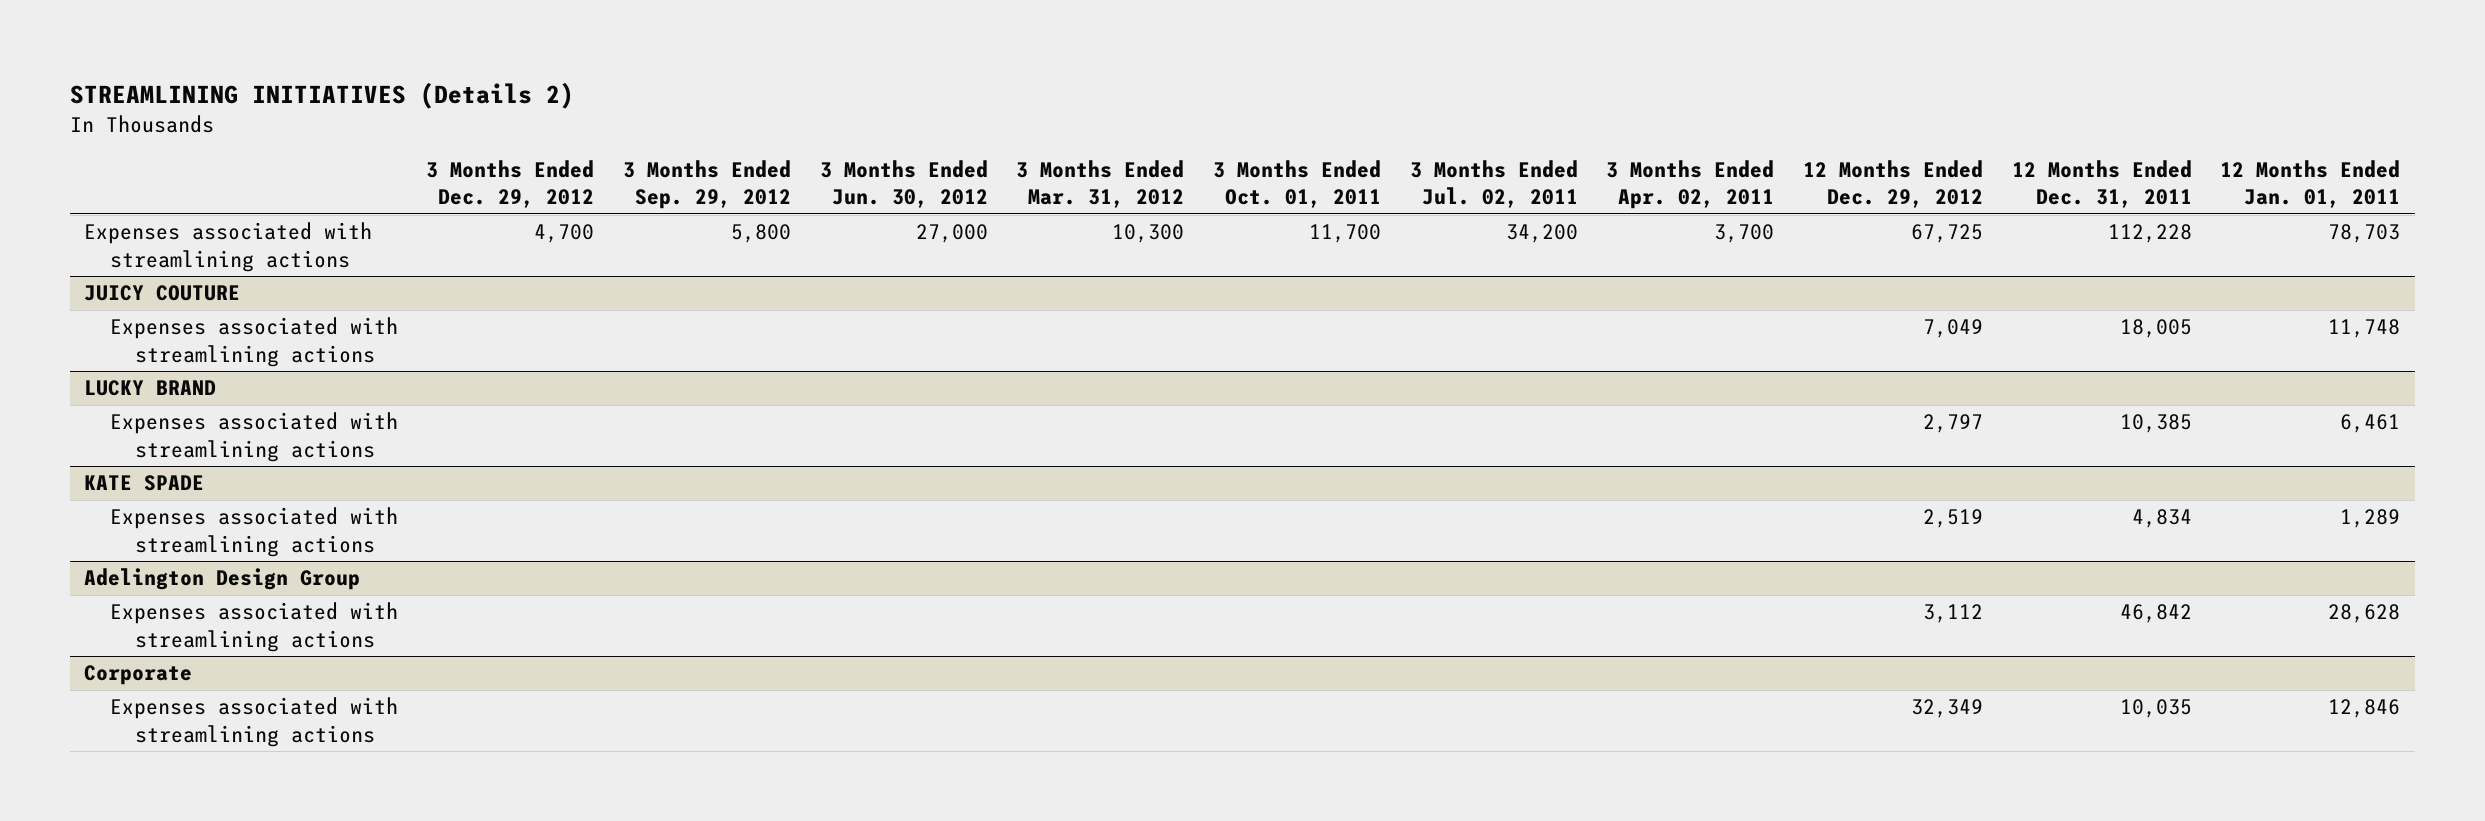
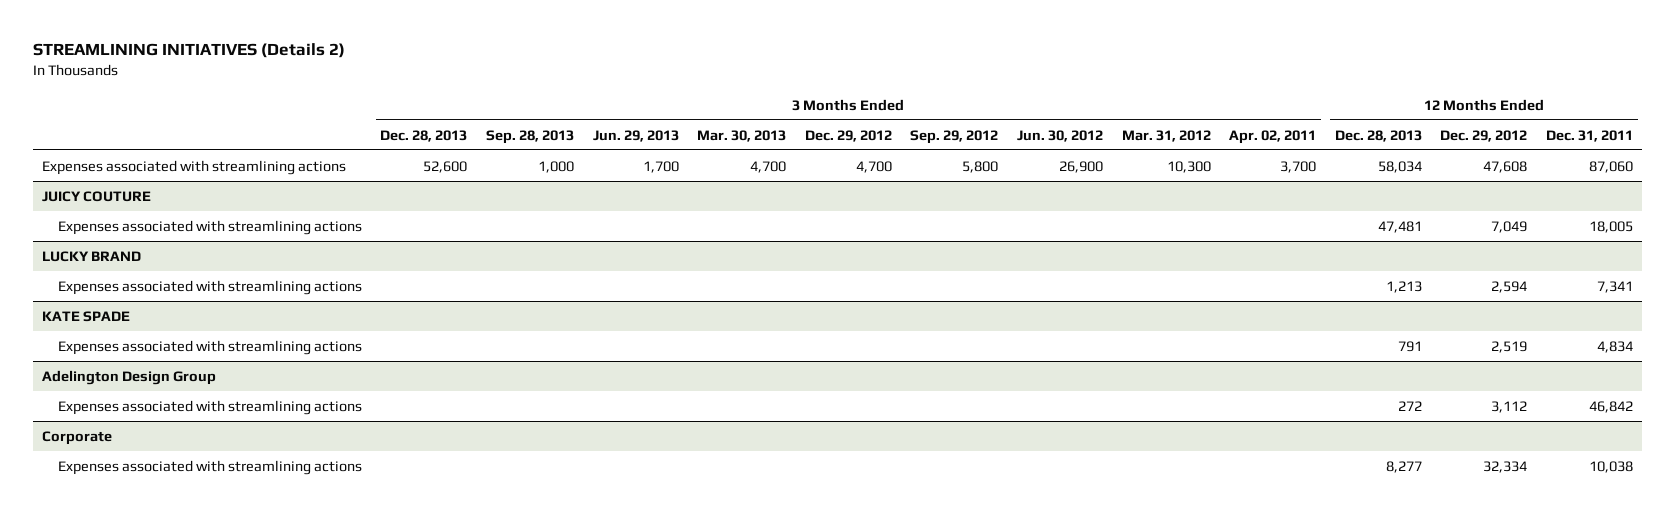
[1212,160,1381,209] 3 Months Ended Oct. 01, 2011 -> none
[1409,160,1578,209] 3 Months Ended Jul. 02, 2011 -> none
[2220,160,2401,209] 12 Months Ended Jan. 01, 2011 -> none
none -> [380,129,468,142] Dec. 28, 2013
none -> [485,129,574,144] Sep. 28, 2013
none -> [592,129,679,142] Jun. 29, 2013
none -> [697,129,787,142] Mar. 30, 2013
none -> [1334,129,1422,142] Dec. 28, 2013
[915,224,988,244] 27,000 -> [1058,160,1103,173] 26,900
[1910,224,1983,244] 67,725 -> [1483,160,1528,173] 47,608
[2107,224,2192,244] 112,228 -> [1589,160,1634,173] 87,060
[1922,414,1983,434] 2,797 -> [1491,280,1528,293] 2,594
[2119,414,2192,434] 10,385 -> [1597,280,1634,293] 7,341
[1910,699,1983,719] 32,349 -> [1483,460,1528,473] 32,334
[2119,699,2192,719] 10,035 -> [1589,460,1634,473] 10,038

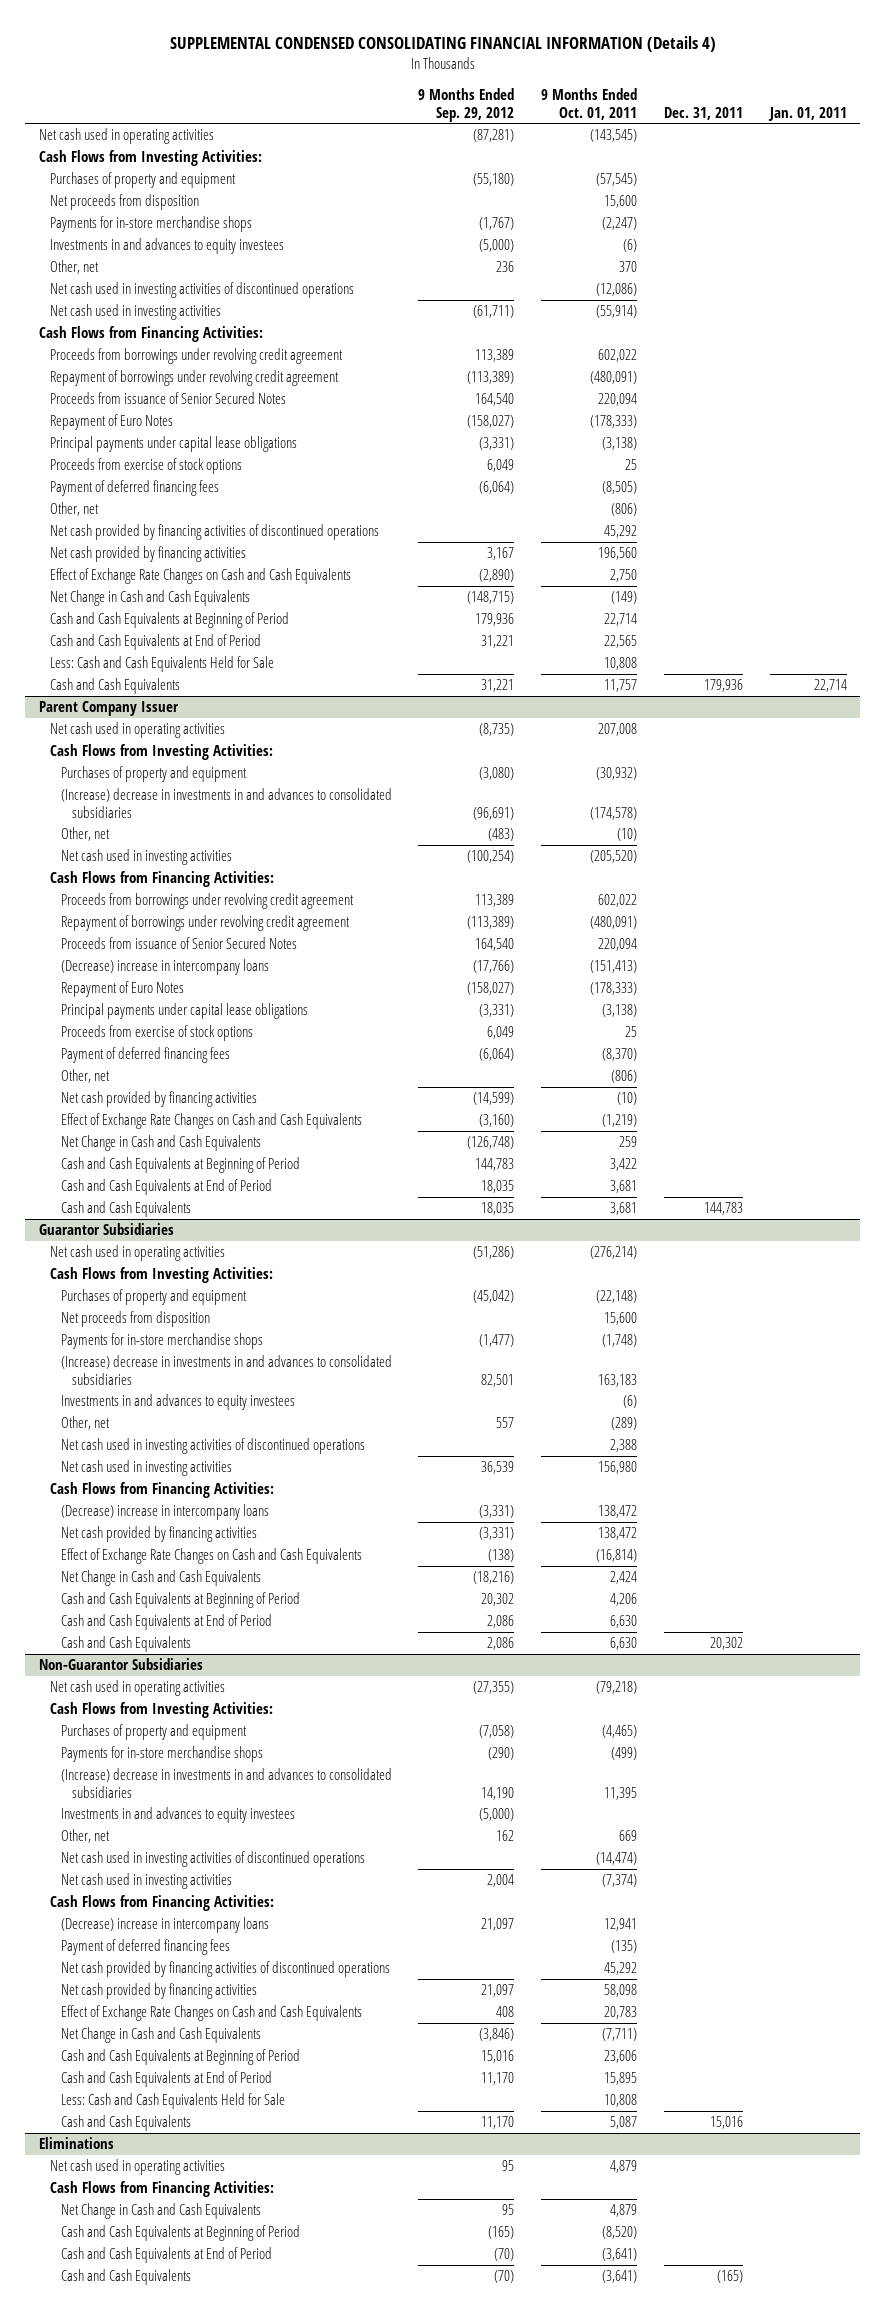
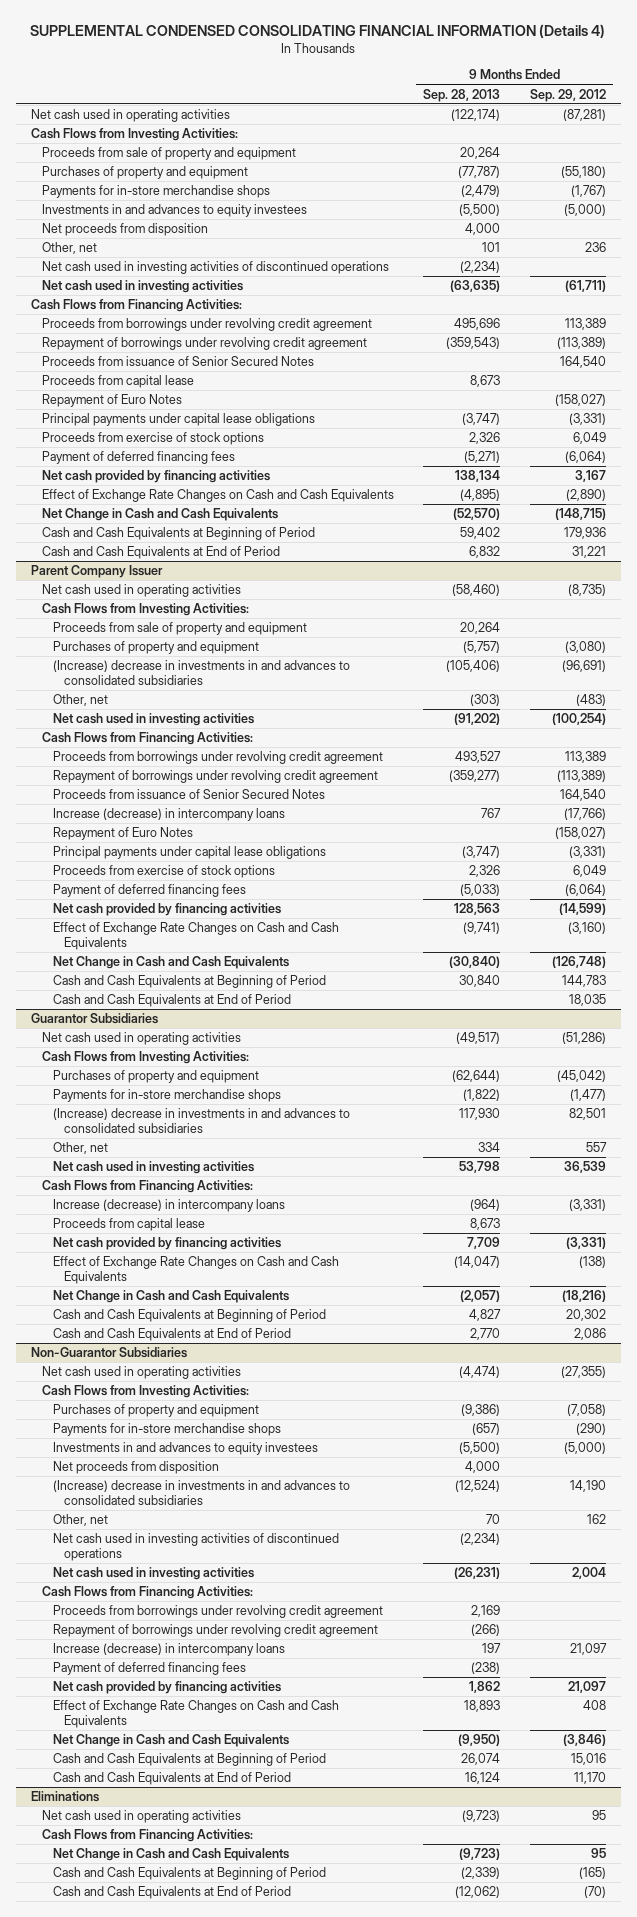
[541,87,638,120] 9 Months Ended Oct. 01, 2011 -> none
[663,106,743,120] Dec. 31, 2011 -> none
[767,106,847,121] Jan. 01, 2011 -> none
none -> [423,88,501,102] Sep. 28, 2013
none -> [41,147,296,161] Proceeds from sale of property and equipment
[49,194,199,211] Net proceeds from disposition -> [41,223,208,237] Net proceeds from disposition
none -> [41,375,194,389] Proceeds from capital lease
[49,502,99,517] Other, net -> none
[49,524,379,541] Net cash provided by financing activities of discontinued operations -> none
[49,656,274,673] Less: Cash and Cash Equivalents Held for Sale -> none
[49,678,180,695] Cash and Cash Equivalents -> none
none -> [52,622,307,636] Proceeds from sale of property and equipment
[60,959,269,976] (Decrease) increase in intercompany loans -> [52,808,285,822] Increase (decrease) in intercompany loans
[60,1069,110,1084] Other, net -> none
[60,1201,191,1218] Cash and Cash Equivalents -> none
[60,1311,210,1328] Net proceeds from disposition -> none
[60,1394,295,1411] Investments in and advances to equity investees -> none
[60,1438,365,1455] Net cash used in investing activities of discontinued operations -> none
[60,1504,269,1521] (Decrease) increase in intercompany loans -> [52,1199,285,1213] Increase (decrease) in intercompany loans
none -> [52,1218,205,1232] Proceeds from capital lease
[60,1636,191,1653] Cash and Cash Equivalents -> none
none -> [52,1461,219,1475] Net proceeds from disposition
[60,1768,392,1798] (Increase) decrease in investments in and advances to consolidated subsidiaries -> [52,1480,350,1505] (Increase) decrease in investments in and advances to consolidated subsidiaries
none -> [52,1605,383,1619] Proceeds from borrowings under revolving credit agreement
none -> [52,1624,378,1638] Repayment of borrowings under revolving credit agreement
[60,1917,269,1934] (Decrease) increase in intercompany loans -> [52,1643,285,1657] Increase (decrease) in intercompany loans
[60,1961,390,1978] Net cash provided by financing activities of discontinued operations -> none
[60,2093,285,2110] Less: Cash and Cash Equivalents Held for Sale -> none
[60,2115,191,2132] Cash and Cash Equivalents -> none
[60,2269,191,2286] Cash and Cash Equivalents -> none

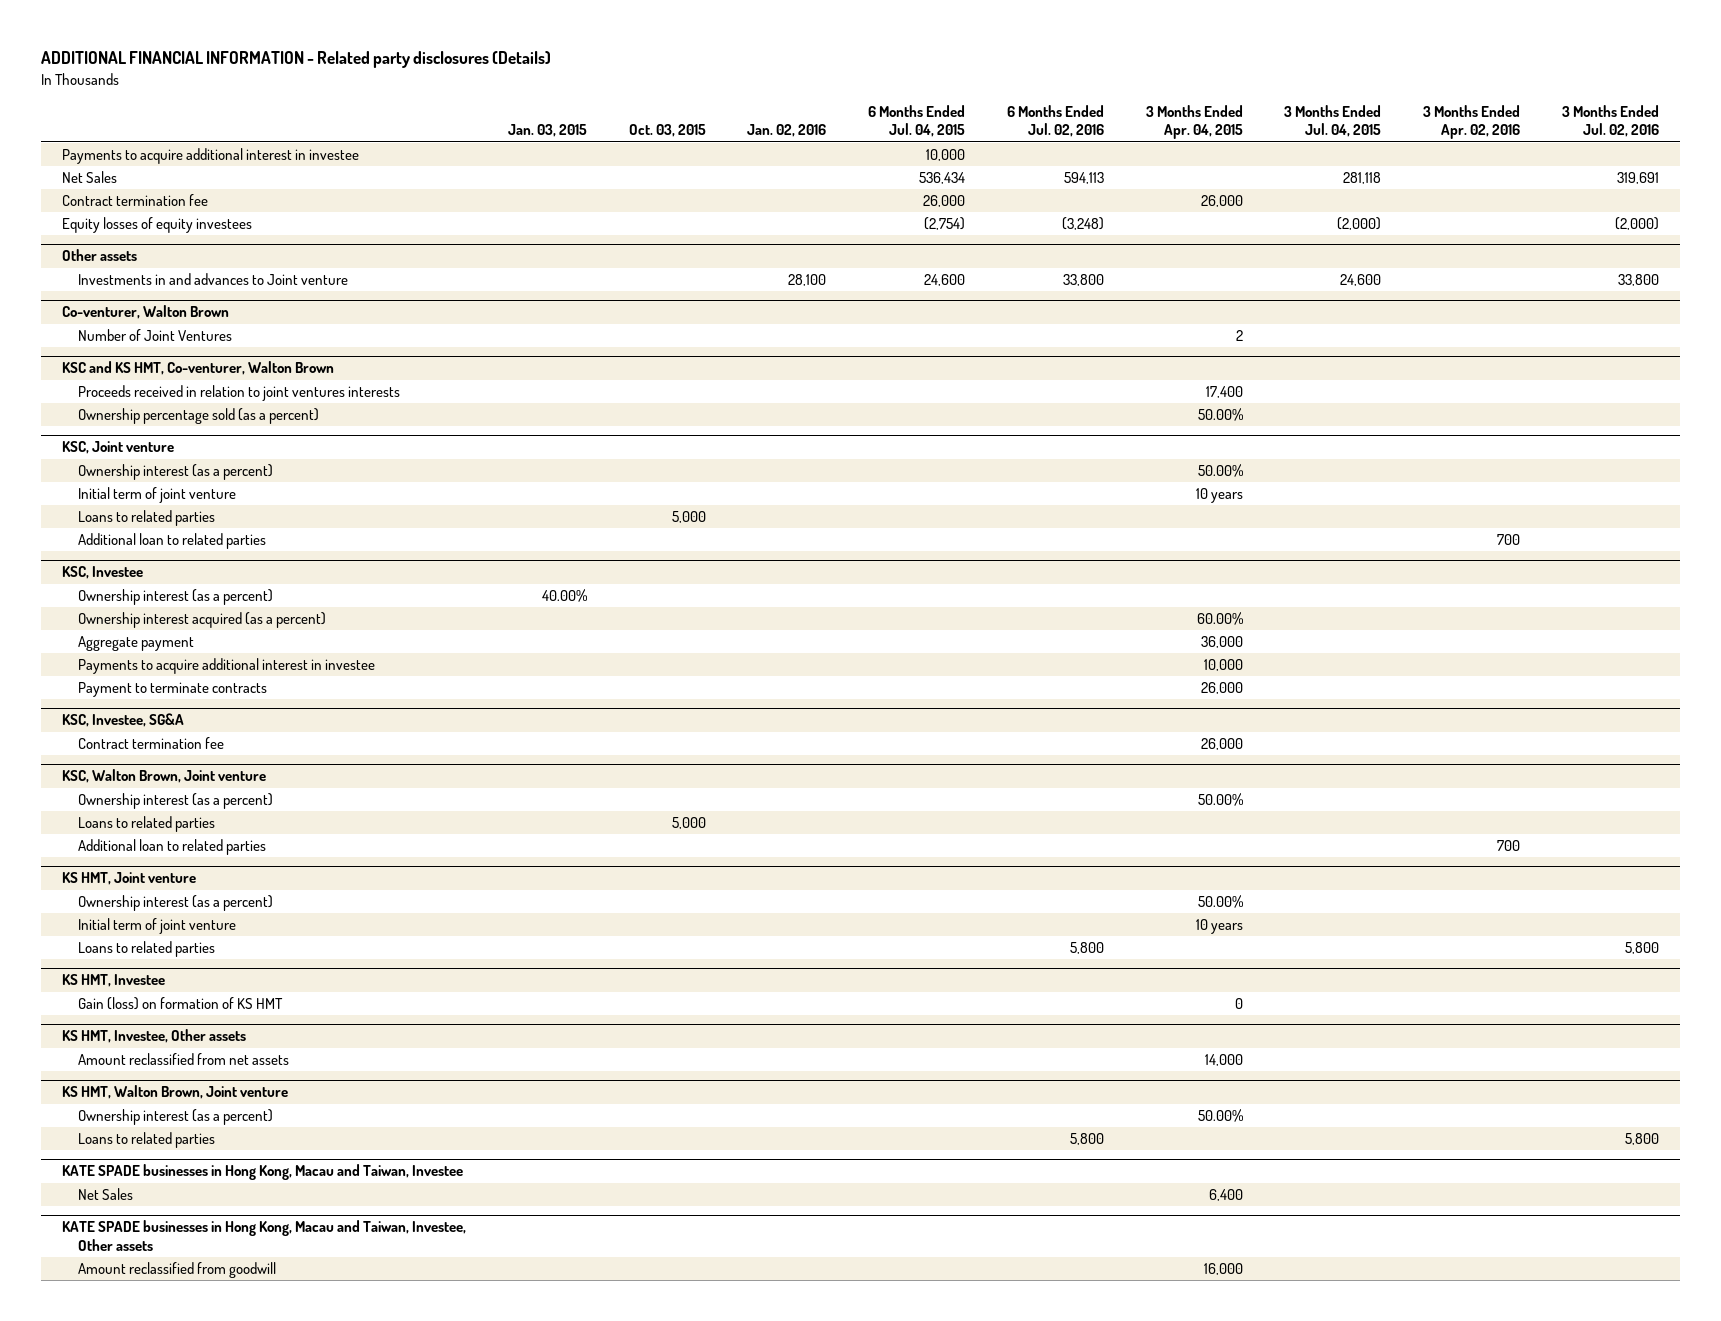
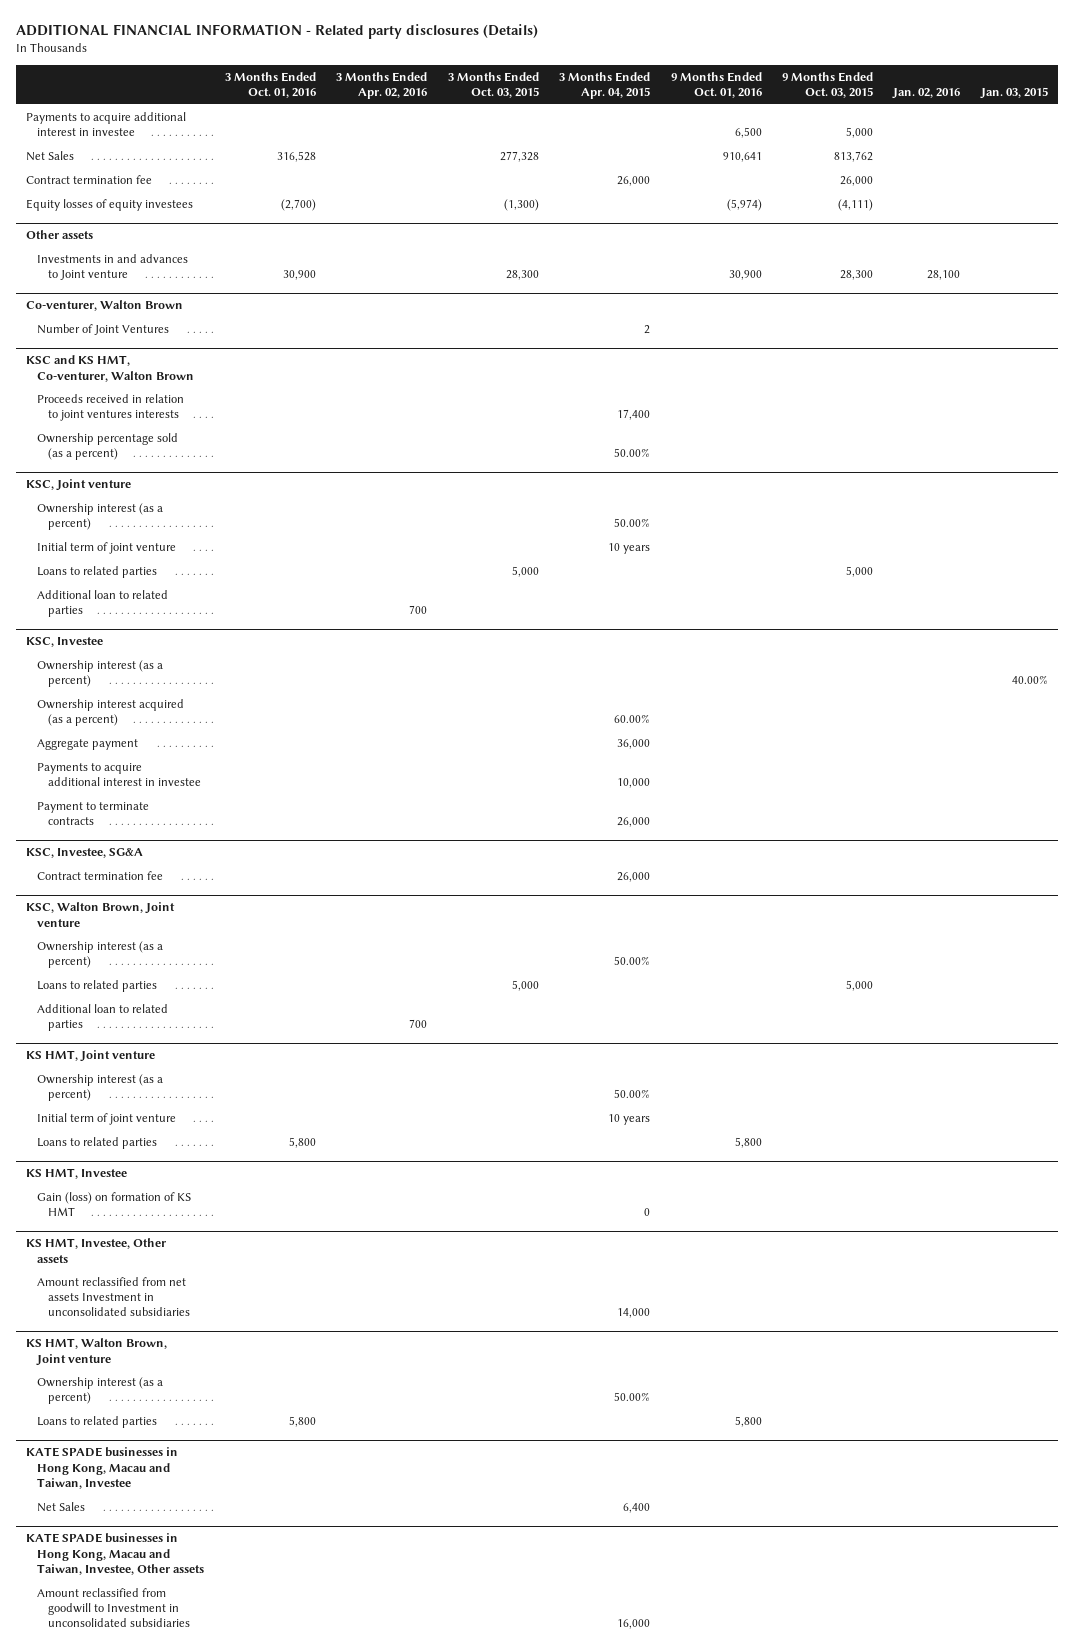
[628,124,706,138] Oct. 03, 2015 -> none
[868,104,966,138] 6 Months Ended Jul. 04, 2015 -> none
[1006,104,1104,138] 6 Months Ended Jul. 02, 2016 -> none
[1284,104,1382,138] 3 Months Ended Jul. 04, 2015 -> none
[1561,104,1659,138] 3 Months Ended Jul. 02, 2016 -> none
none -> [224,71,316,99] 3 Months Ended Oct. 01, 2016
none -> [447,71,539,99] 3 Months Ended Oct. 03, 2015
none -> [670,71,762,99] 9 Months Ended Oct. 01, 2016
none -> [781,71,873,99] 9 Months Ended Oct. 03, 2015
[78,1053,290,1066] Amount reclassified from net assets -> [37,1276,191,1317] Amount reclassified from net assets Investment in unconsolidated subsidiaries
[78,1262,277,1279] Amount reclassified from goodwill -> [37,1587,191,1628] Amount reclassified from goodwill to Investment in unconsolidated subsidiaries

